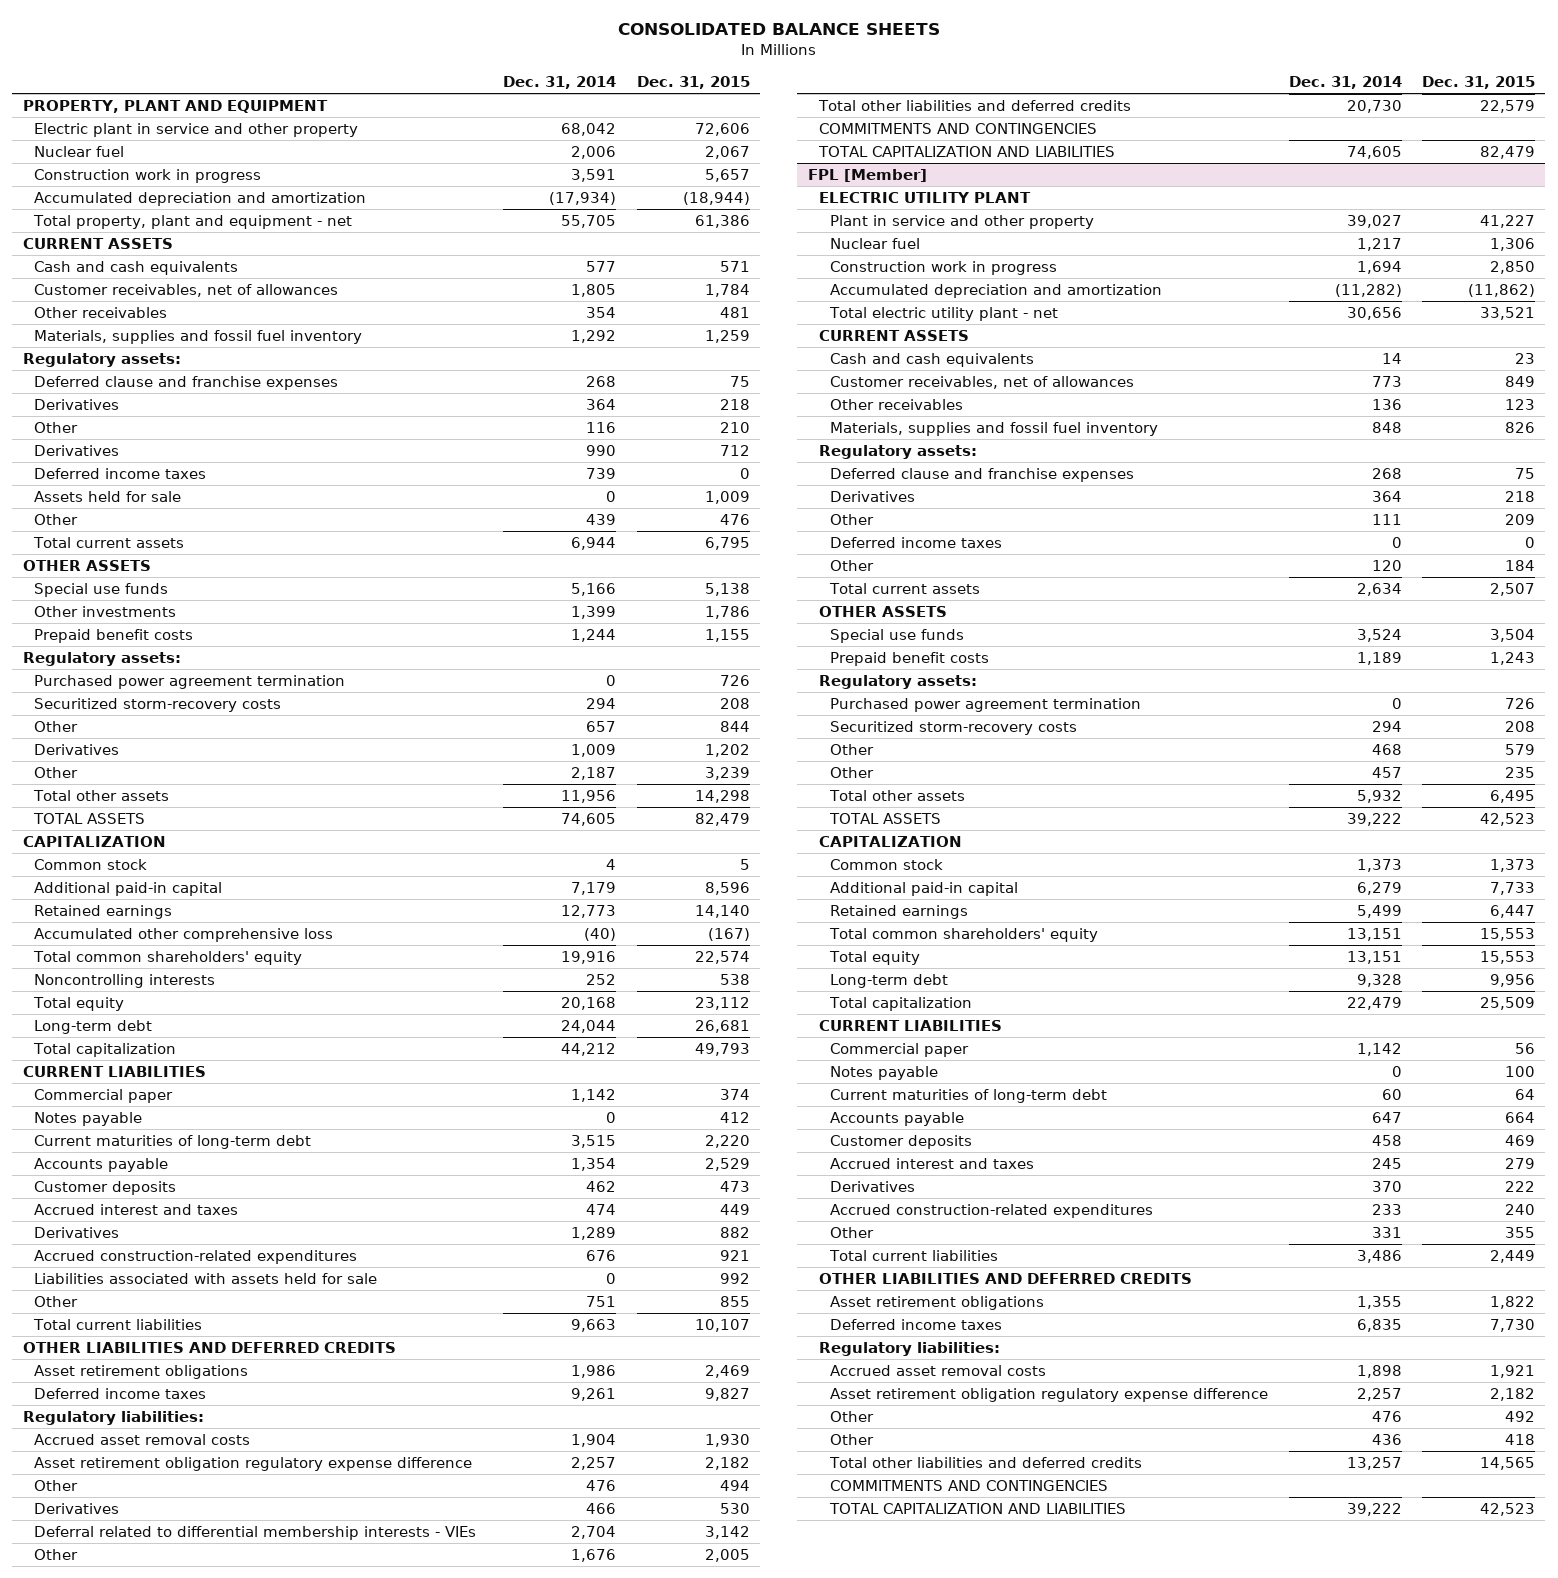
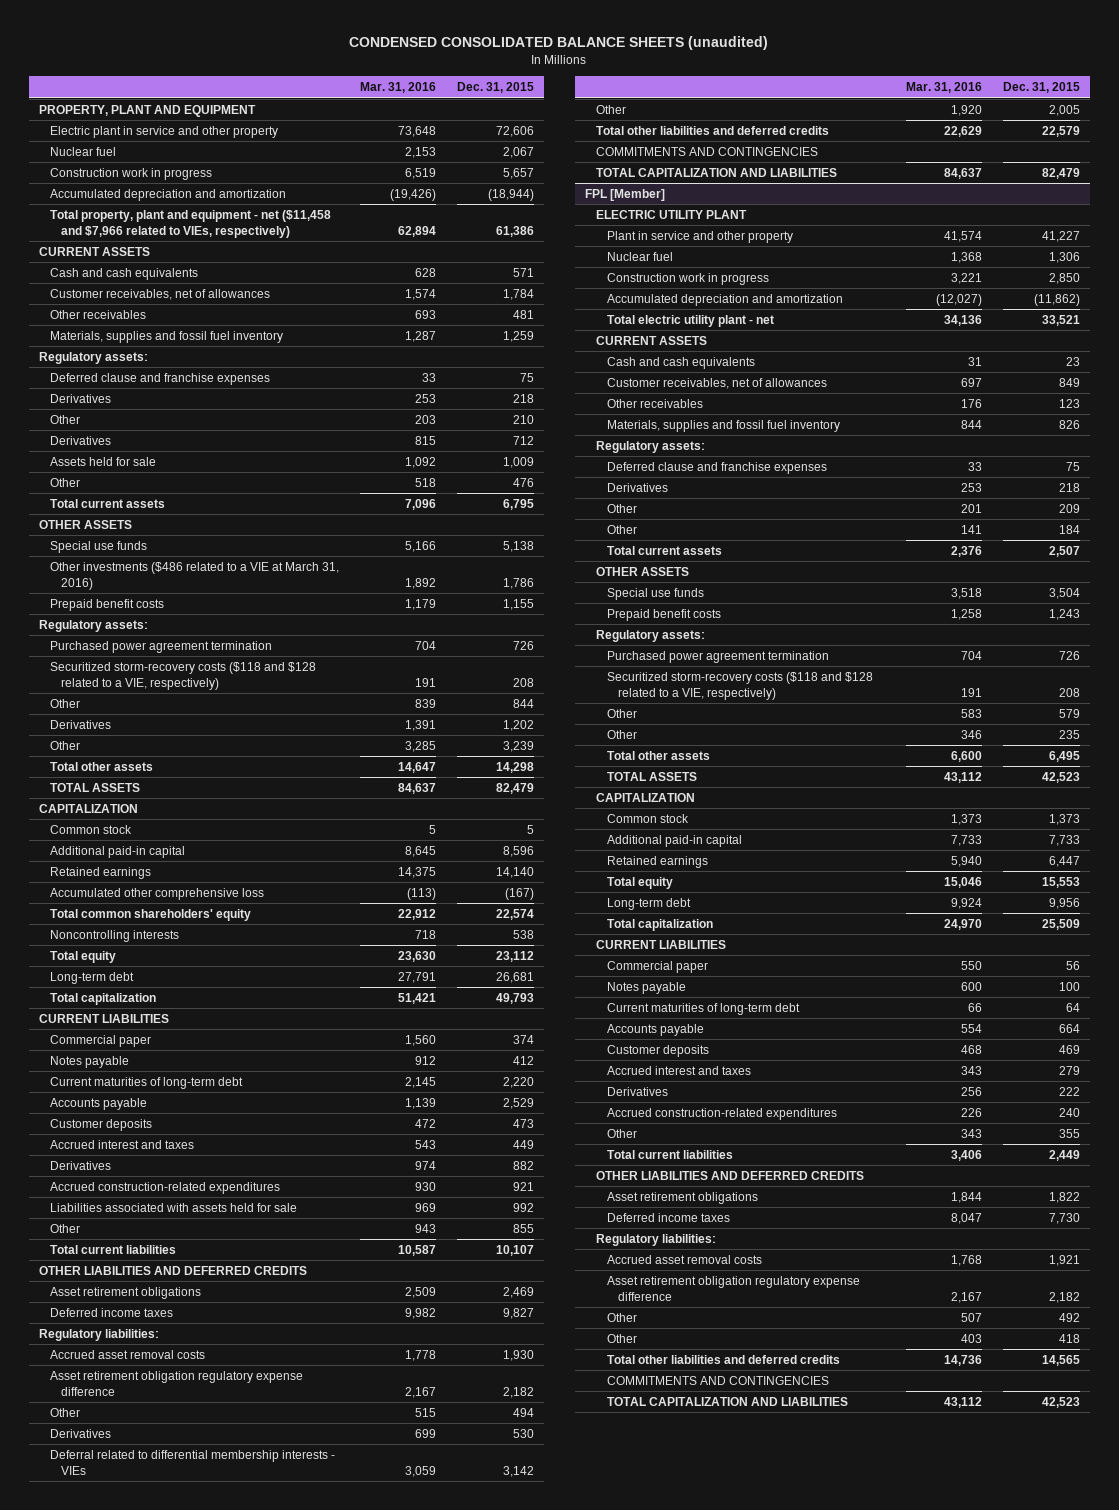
[617,23,940,36] CONSOLIDATED BALANCE SHEETS -> [349,36,769,51] CONDENSED CONSOLIDATED BALANCE SHEETS (unaudited)
[503,75,617,89] Dec. 31, 2014 -> none
none -> [359,82,436,94] Mar. 31, 2016
[32,214,352,229] Total property, plant and equipment - net -> [49,209,331,238] Total property, plant and equipment - net ($11,458 and $7,966 related to VIEs, respectively)
[33,467,206,479] Deferred income taxes -> none
[33,605,176,617] Other investments -> [49,561,339,590] Other investments ($486 related to a VIE at March 31, 2016)
[33,697,281,712] Securitized storm-recovery costs -> [49,661,316,690] Securitized storm-recovery costs ($118 and $128 related to a VIE, respectively)
[829,536,1002,548] Deferred income taxes -> none
[829,720,1077,735] Securitized storm-recovery costs -> [606,671,873,700] Securitized storm-recovery costs ($118 and $128 related to a VIE, respectively)
[828,927,1098,942] Total common shareholders' equity -> none

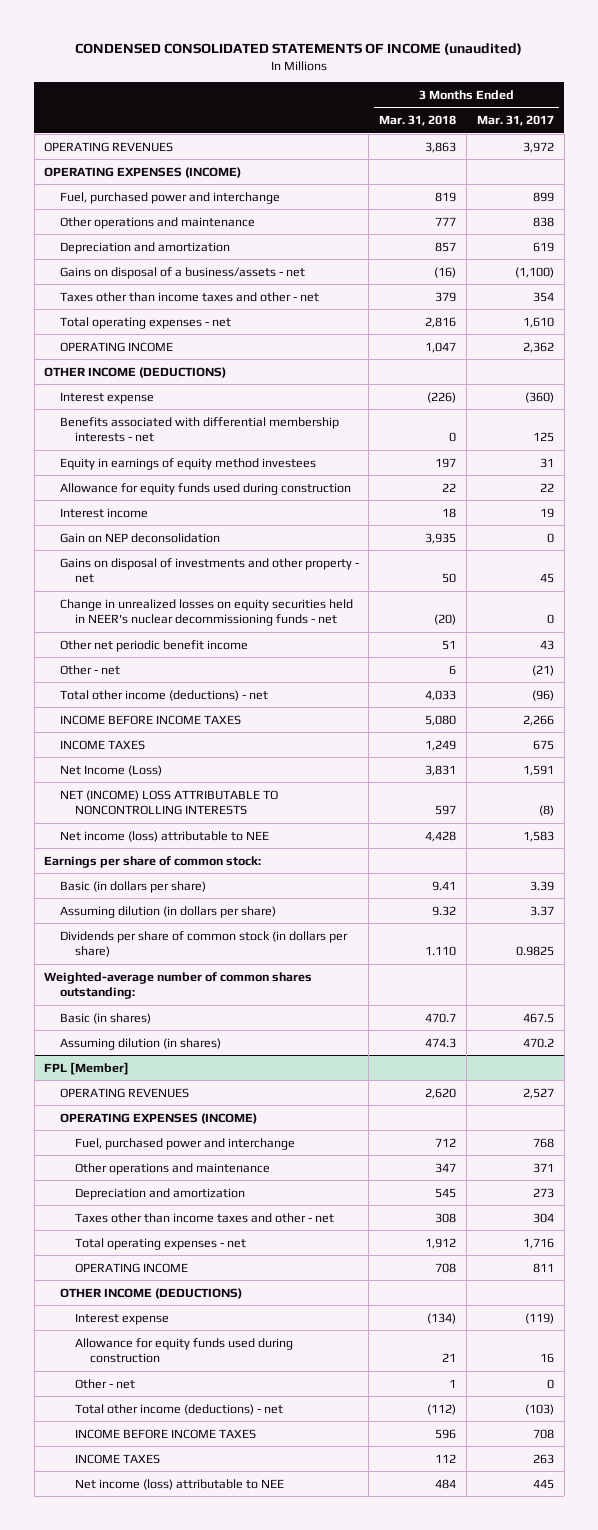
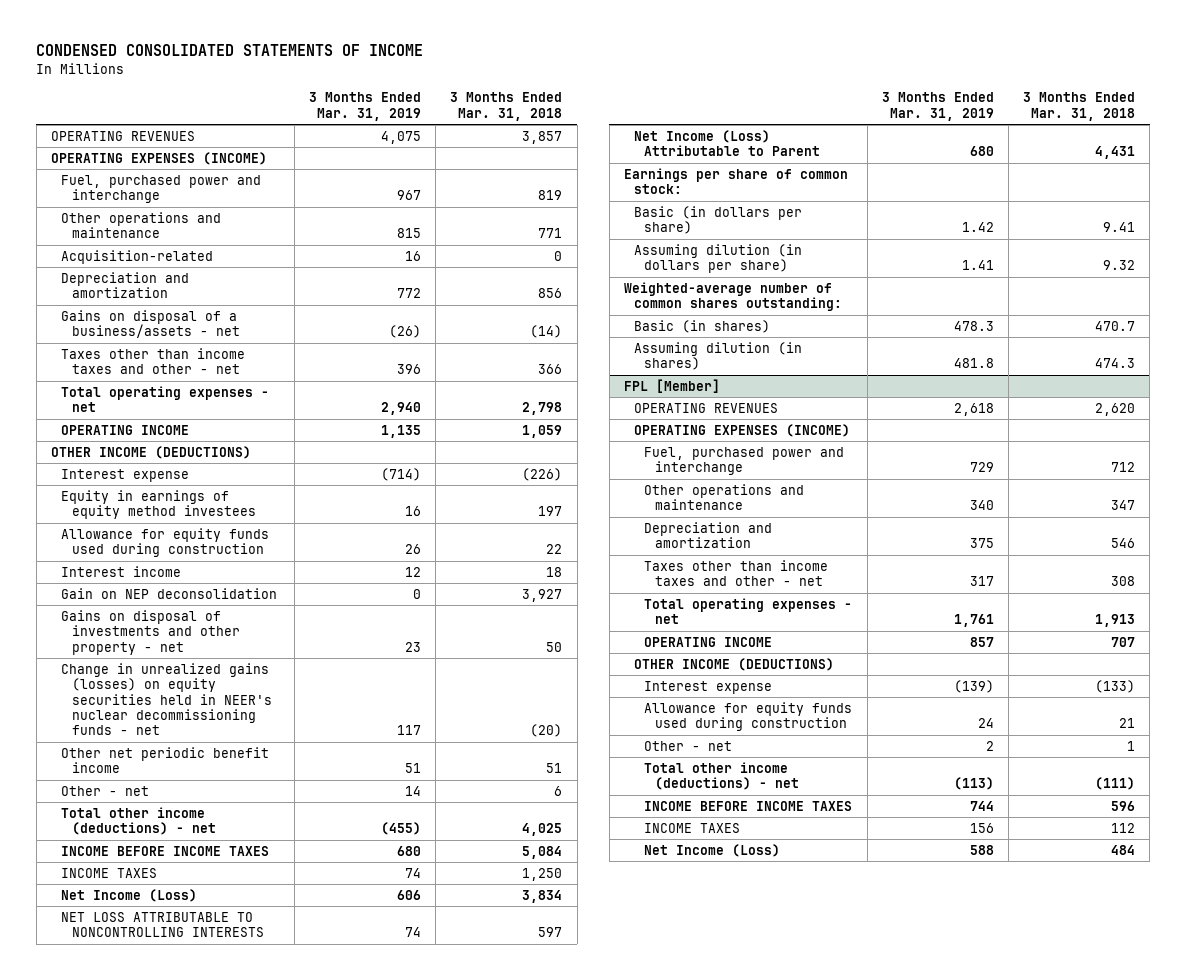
[75,43,523,56] CONDENSED CONSOLIDATED STATEMENTS OF INCOME (unaudited) -> [36,44,424,57] CONDENSED CONSOLIDATED STATEMENTS OF INCOME
[476,115,554,127] Mar. 31, 2017 -> none
none -> [308,92,421,121] 3 Months Ended Mar. 31, 2019
[425,141,457,153] 3,863 -> [522,130,563,144] 3,857
[435,216,457,226] 777 -> [538,228,563,239] 771
none -> [61,249,214,264] Acquisition-related
[435,241,457,252] 857 -> [538,288,563,299] 856
[434,266,457,278] (16) -> [530,325,563,339] (14)
[435,291,457,302] 379 -> [538,364,563,375] 366
[425,316,457,328] 2,816 -> [522,402,563,416] 2,798
[425,341,457,353] 1,047 -> [522,424,563,438] 1,059
[59,416,339,443] Benefits associated with differential membership interests - net -> none
[425,532,457,544] 3,935 -> [522,588,563,602] 3,927
[59,598,353,627] Change in unrealized losses on equity securities held in NEER's nuclear decommissioning funds - net -> [61,662,272,736] Change in unrealized gains (losses) on equity securities held in NEER's nuclear decommissioning funds - net
[425,689,457,701] 4,033 -> [522,823,563,837] 4,025
[425,714,457,726] 5,080 -> [522,845,563,859] 5,084
[425,739,457,751] 1,249 -> [522,867,563,881] 1,250
[425,764,457,776] 3,831 -> [522,889,563,903] 3,834
[59,789,278,816] NET (INCOME) LOSS ATTRIBUTABLE TO NONCONTROLLING INTERESTS -> [61,911,264,938] NET LOSS ATTRIBUTABLE TO NONCONTROLLING INTERESTS
[59,830,269,842] Net income (loss) attributable to NEE -> [634,129,821,157] Net Income (Loss) Attributable to Parent
[425,830,457,842] 4,428 -> [1095,146,1136,160] 4,431
[59,930,348,958] Dividends per share of common stock (in dollars per share) -> none
[435,1187,457,1198] 545 -> [1111,538,1136,549] 546
[425,1237,457,1249] 1,912 -> [1095,614,1136,628] 1,913
[435,1262,457,1273] 708 -> [1111,636,1136,647] 707
[427,1312,457,1324] (134) -> [1095,679,1136,693] (133)
[427,1403,457,1415] (112) -> [1095,777,1136,791] (111)
[74,1478,284,1490] Net income (loss) attributable to NEE -> [644,843,781,857] Net Income (Loss)

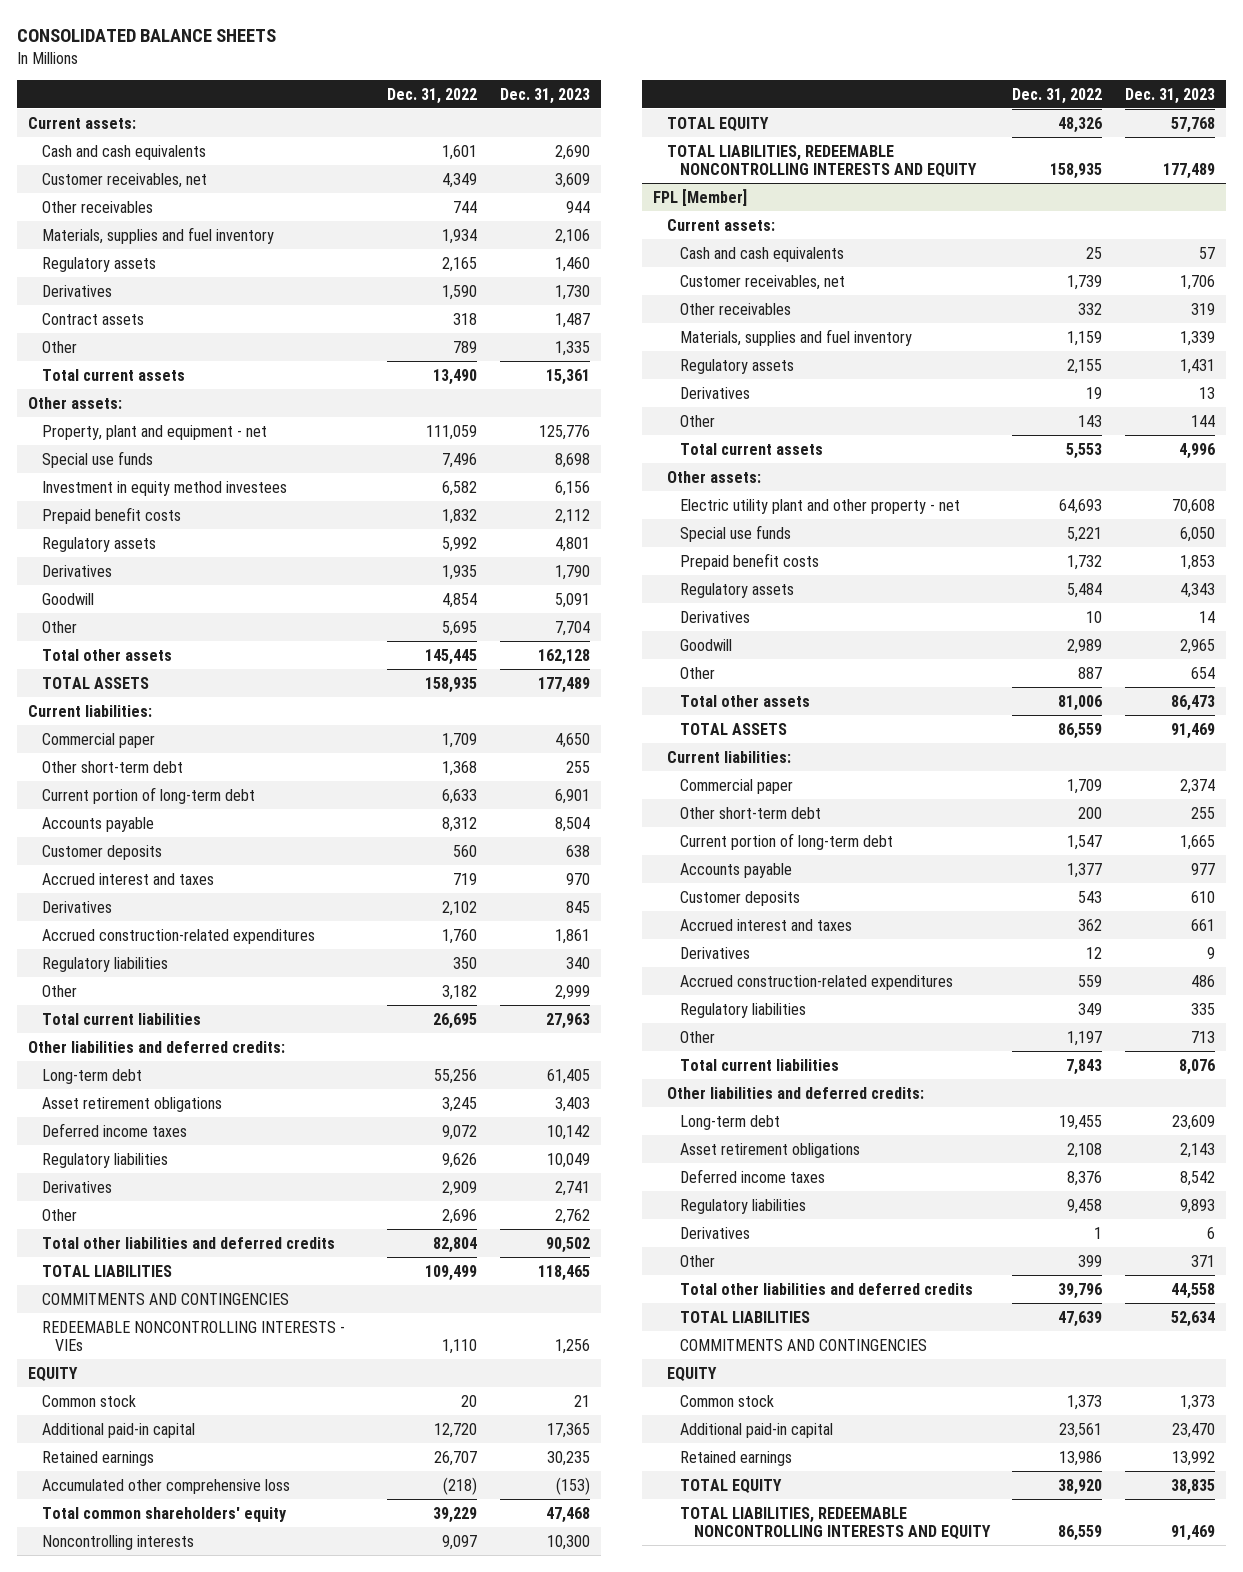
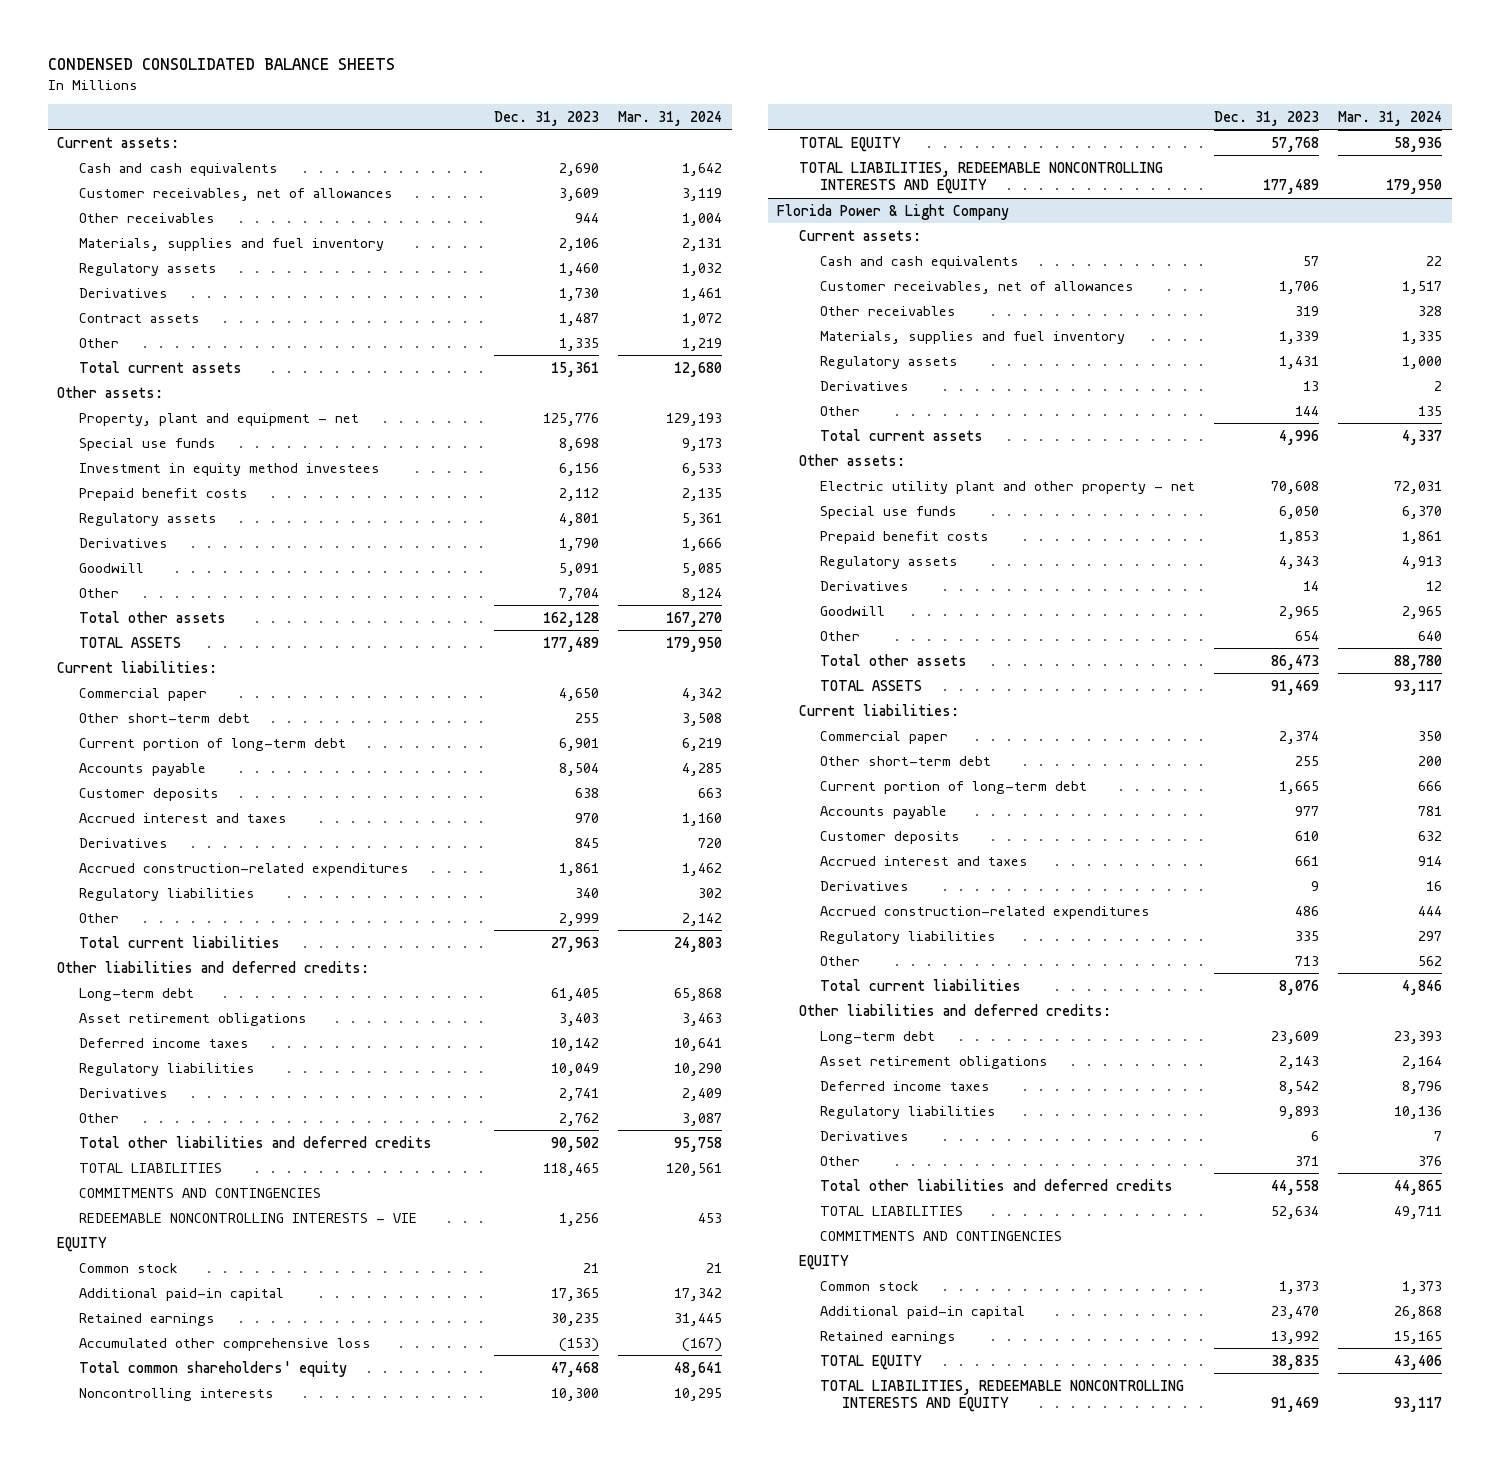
[16,28,276,42] CONSOLIDATED BALANCE SHEETS -> [47,58,395,71] CONDENSED CONSOLIDATED BALANCE SHEETS
[387,87,478,104] Dec. 31, 2022 -> none
none -> [618,110,723,126] Mar. 31, 2024
[41,172,207,188] Customer receivables, net -> [78,187,393,201] Customer receivables, net of allowances
[41,1320,345,1352] REDEEMABLE NONCONTROLLING INTERESTS - VIEs -> [78,1212,417,1223] REDEEMABLE NONCONTROLLING INTERESTS - VIE
[653,188,748,206] FPL [Member] -> [777,203,1010,220] Florida Power & Light Company
[680,274,846,290] Customer receivables, net -> [820,280,1135,294] Customer receivables, net of allowances

